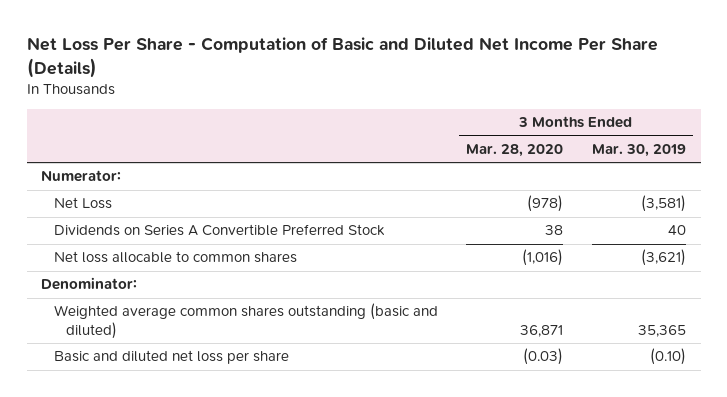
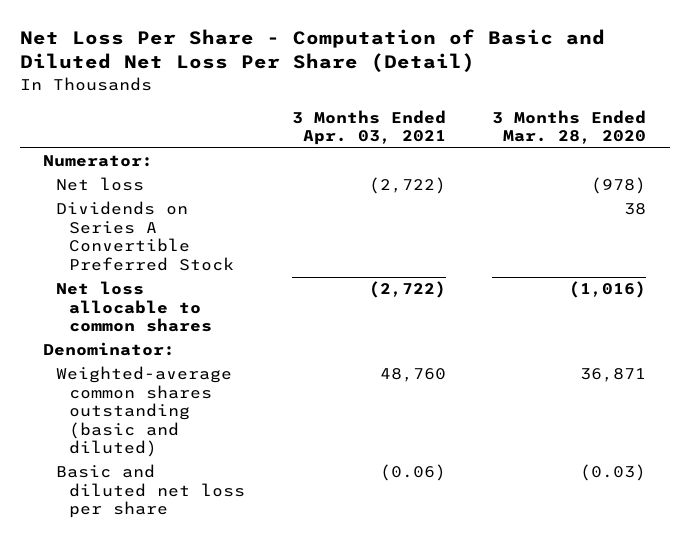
[26,37,658,78] Net Loss Per Share - Computation of Basic and Diluted Net Income Per Share (Details) -> [19,29,605,73] Net Loss Per Share - Computation of Basic and Diluted Net Loss Per Share (Detail)
[592,144,687,158] Mar. 30, 2019 -> none
none -> [291,109,446,146] 3 Months Ended Apr. 03, 2021
[53,197,112,210] Net Loss -> [56,177,145,192] Net loss
[53,303,438,339] Weighted average common shares outstanding (basic and diluted) -> [56,366,233,458] Weighted-average common shares outstanding (basic and diluted)

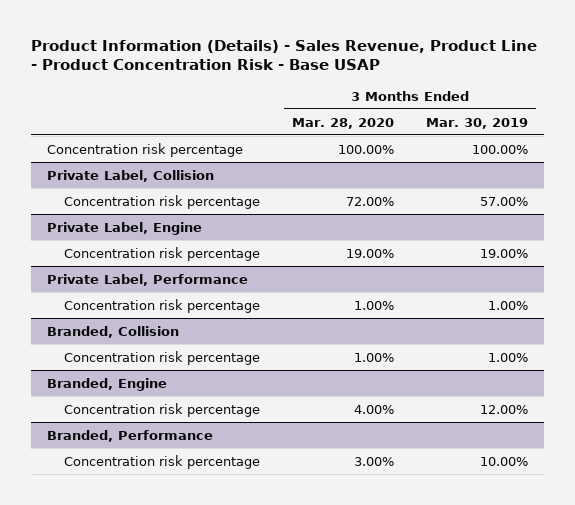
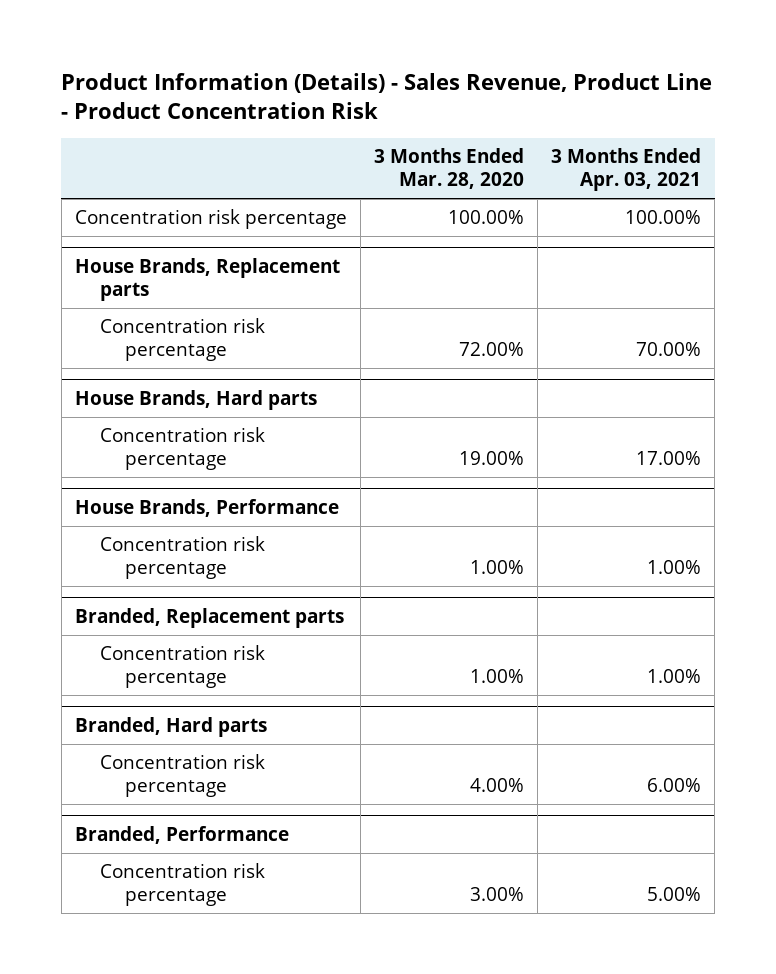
[30,39,537,71] Product Information (Details) - Sales Revenue, Product Line - Product Concentration Risk - Base USAP -> [61,73,713,120] Product Information (Details) - Sales Revenue, Product Line - Product Concentration Risk
[426,117,529,129] Mar. 30, 2019 -> none
none -> [551,148,702,191] 3 Months Ended Apr. 03, 2021
[46,169,214,182] Private Label, Collision -> [74,257,340,301] House Brands, Replacement parts
[46,221,202,235] Private Label, Engine -> [74,389,317,410] House Brands, Hard parts
[46,273,248,286] Private Label, Performance -> [74,498,339,517] House Brands, Performance
[46,325,179,338] Branded, Collision -> [74,607,344,628] Branded, Replacement parts
[46,377,167,391] Branded, Engine -> [74,716,267,737] Branded, Hard parts

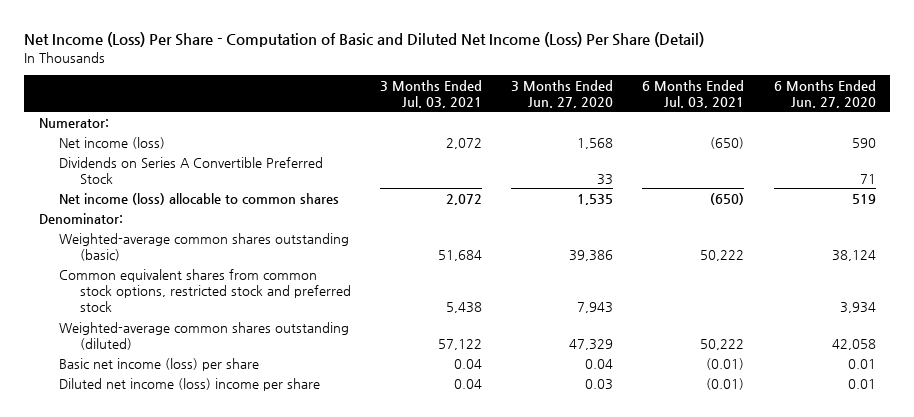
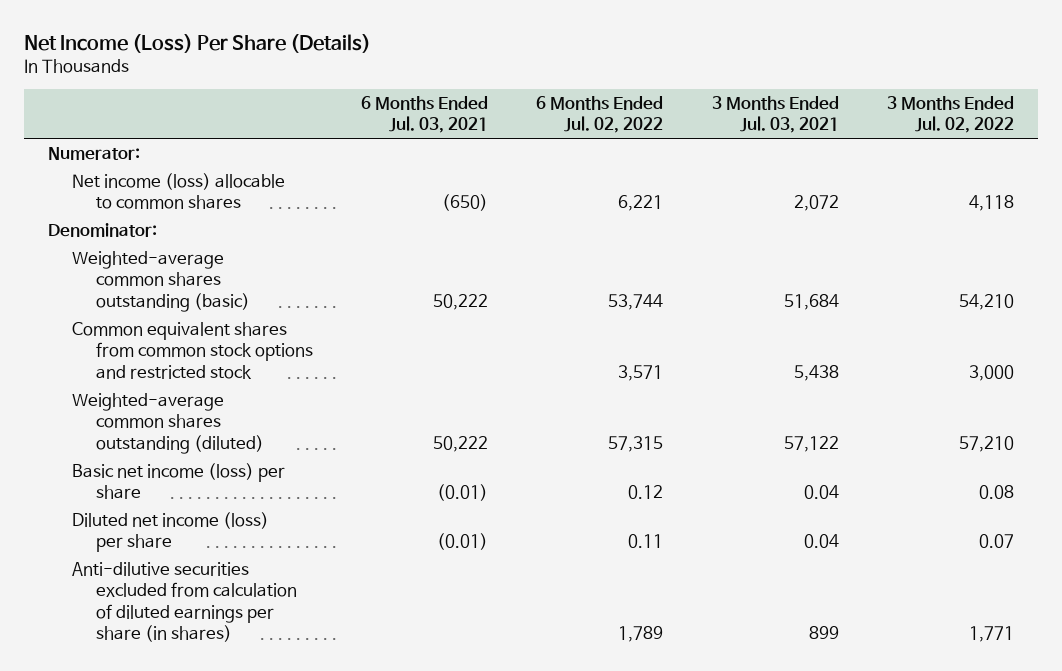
[24,32,705,48] Net Income (Loss) Per Share - Computation of Basic and Diluted Net Income (Loss) Per Share (Detail) -> [23,33,371,53] Net Income (Loss) Per Share (Details)
[511,79,614,108] 3 Months Ended Jun. 27, 2020 -> none
[773,79,876,108] 6 Months Ended Jun. 27, 2020 -> none
none -> [536,95,664,134] 6 Months Ended Jul. 02, 2022
none -> [887,95,1015,134] 3 Months Ended Jul. 02, 2022
[59,136,166,149] Net income (loss) -> none
[59,156,324,185] Dividends on Series A Convertible Preferred Stock -> none
[59,268,351,313] Common equivalent shares from common stock options, restricted stock and preferred stock -> [71,321,313,379] Common equivalent shares from common stock options and restricted stock
[59,377,321,391] Diluted net income (loss) income per share -> [71,511,269,553] Diluted net income (loss) per share
none -> [71,561,297,643] Anti-dilutive securities excluded from calculation of diluted earnings per share (in shares)

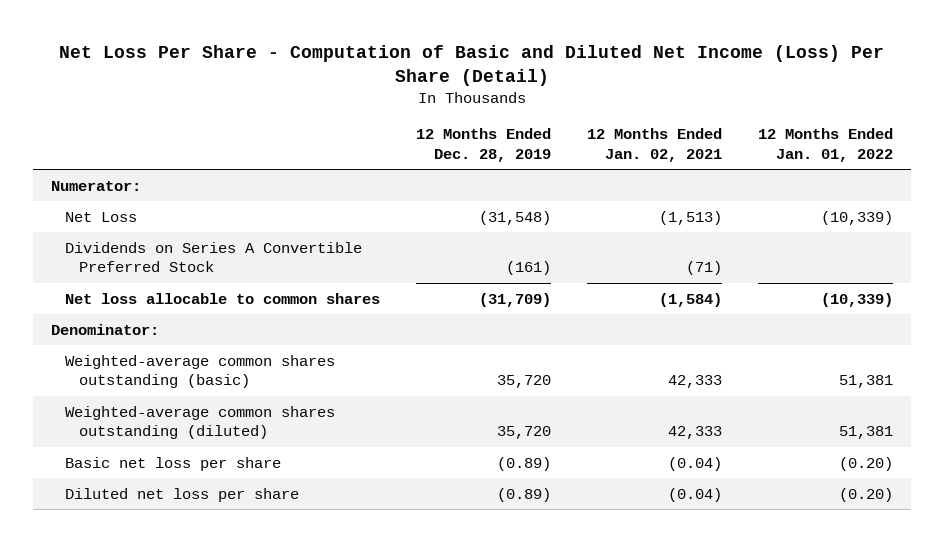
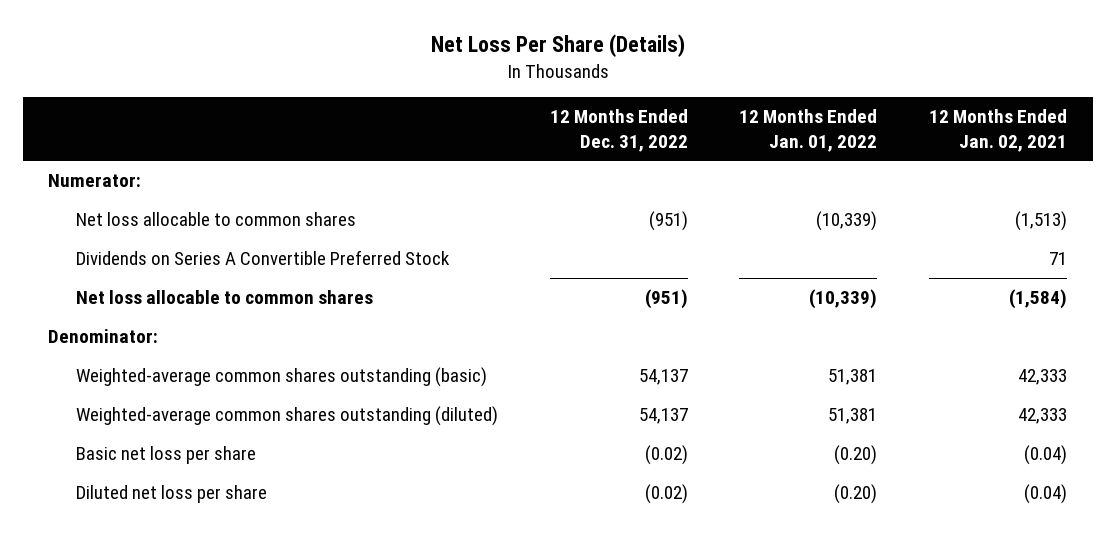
[59,44,885,86] Net Loss Per Share - Computation of Basic and Diluted Net Income (Loss) Per Share (Detail) -> [430,34,685,58] Net Loss Per Share (Details)
[416,127,552,162] 12 Months Ended Dec. 28, 2019 -> none
none -> [549,109,688,152] 12 Months Ended Dec. 31, 2022
[65,211,138,222] Net Loss -> [76,212,357,227] Net loss allocable to common shares
[686,261,723,276] (71) -> [1049,252,1068,266] 71

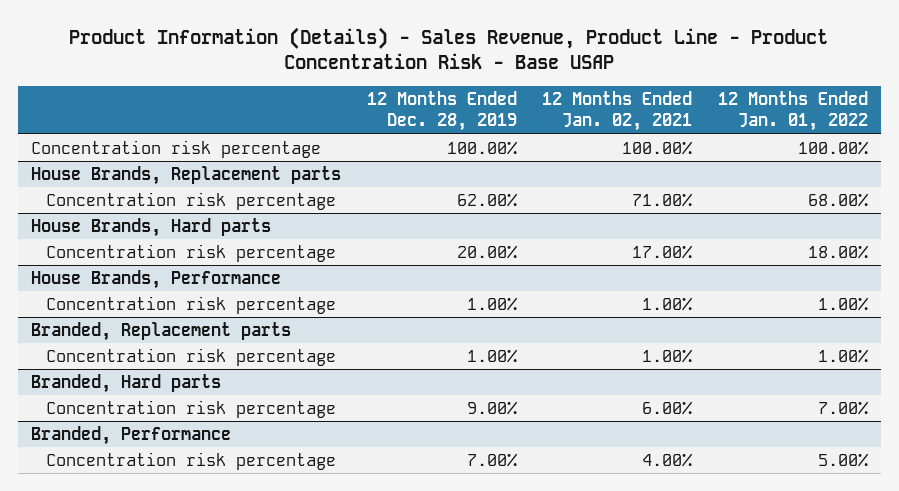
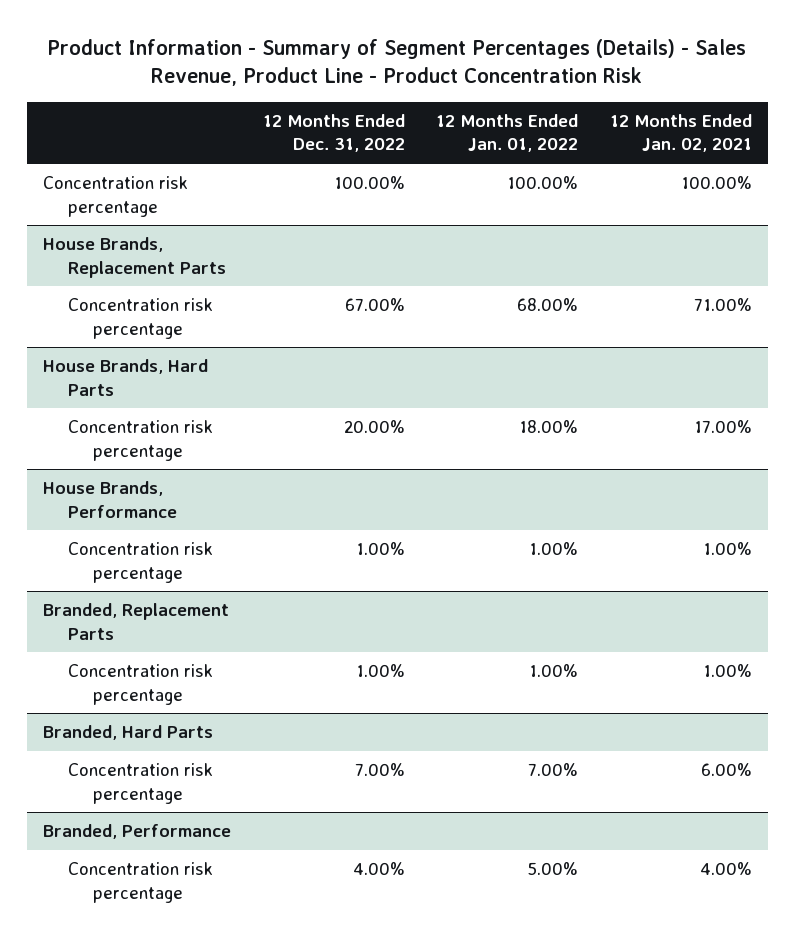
[69,26,829,70] Product Information (Details) - Sales Revenue, Product Line - Product Concentration Risk - Base USAP -> [47,39,747,87] Product Information - Summary of Segment Percentages (Details) - Sales Revenue, Product Line - Product Concentration Risk
[366,90,517,132] 12 Months Ended Dec. 28, 2019 -> none
none -> [262,113,405,153] 12 Months Ended Dec. 31, 2022
[30,165,341,185] House Brands, Replacement parts -> [42,237,227,278] House Brands, Replacement Parts
[30,217,271,237] House Brands, Hard parts -> [42,359,208,396] House Brands, Hard Parts
[30,321,291,341] Branded, Replacement parts -> [42,603,229,640] Branded, Replacement Parts
[30,373,221,393] Branded, Hard parts -> [42,725,213,741] Branded, Hard Parts

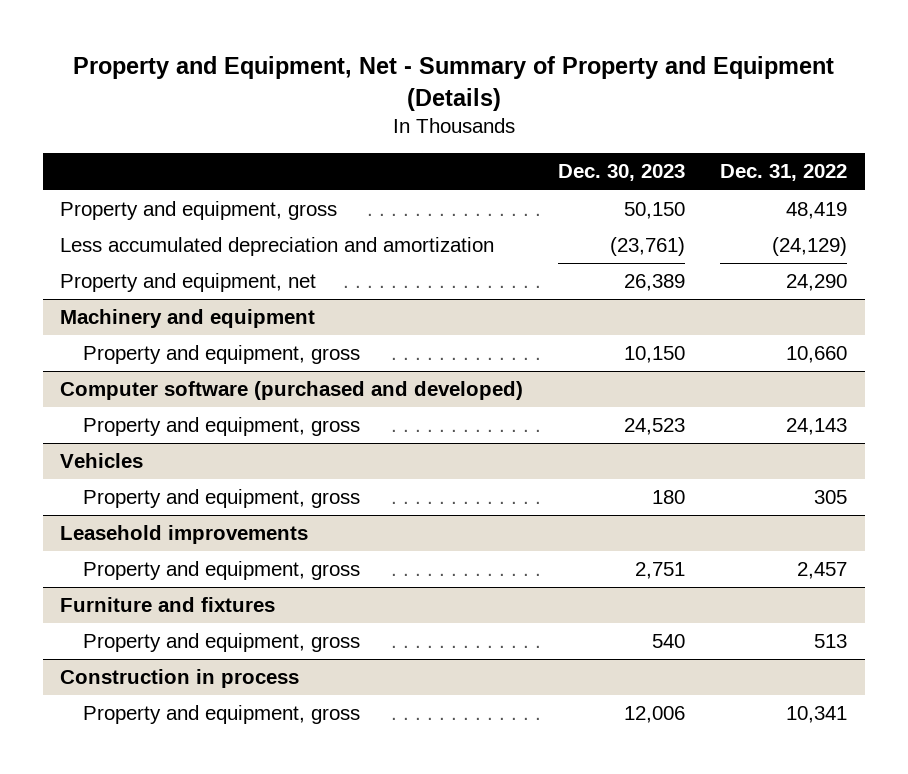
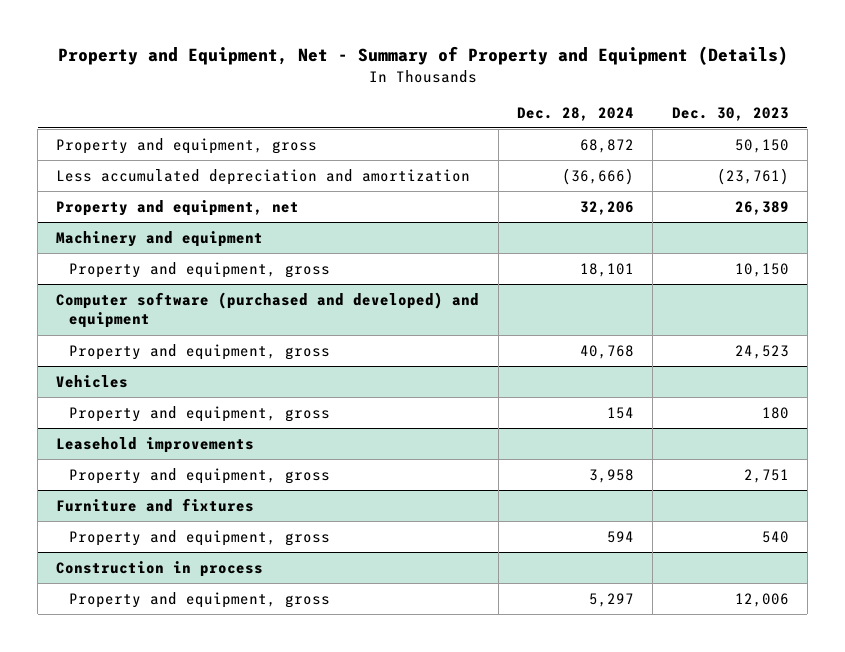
[720,164,848,182] Dec. 31, 2022 -> none
none -> [517,106,635,121] Dec. 28, 2024
[60,381,524,401] Computer software (purchased and developed) -> [56,291,480,329] Computer software (purchased and developed) and equipment

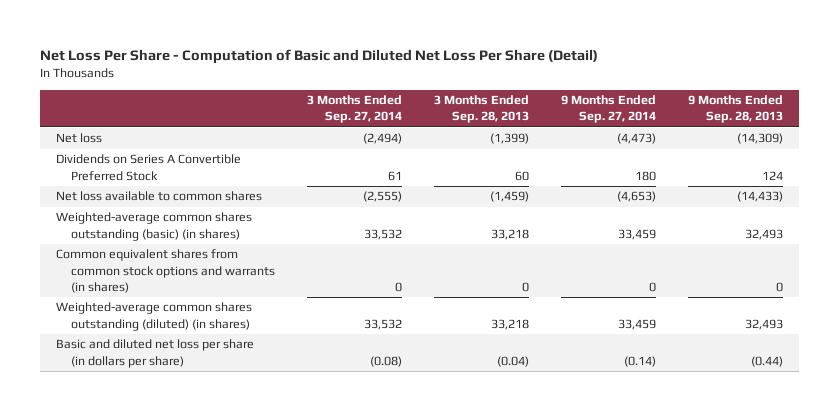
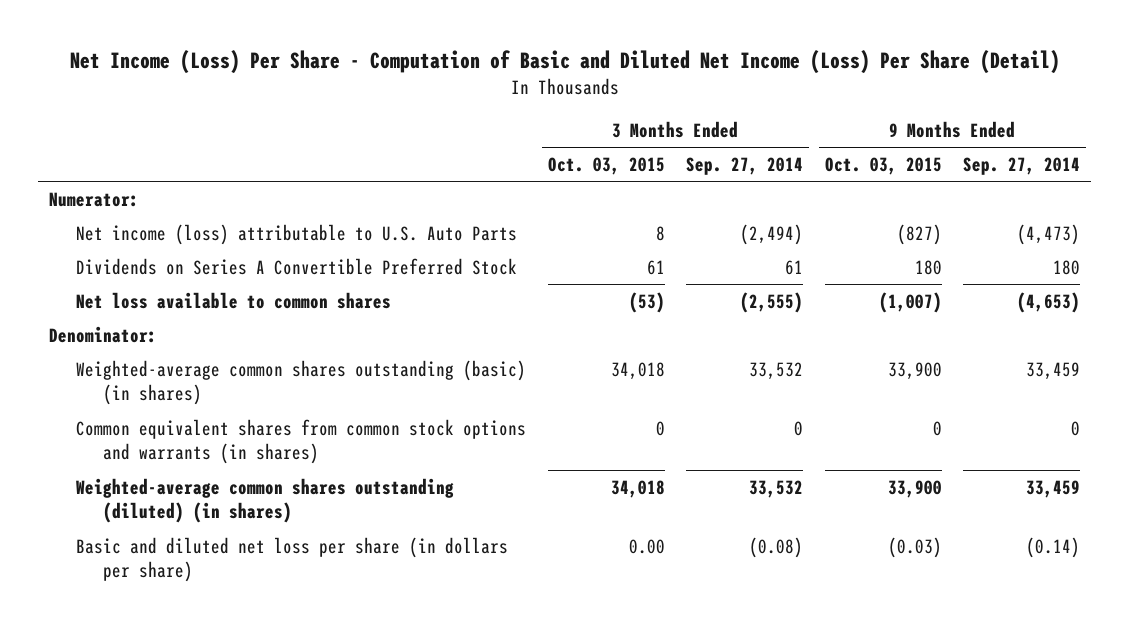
[40,49,599,65] Net Loss Per Share - Computation of Basic and Diluted Net Loss Per Share (Detail) -> [69,49,1060,74] Net Income (Loss) Per Share - Computation of Basic and Diluted Net Income (Loss) Per Share (Detail)
[434,95,530,124] 3 Months Ended Sep. 28, 2013 -> none
[687,95,783,124] 9 Months Ended Sep. 28, 2013 -> none
none -> [547,156,665,175] Oct. 03, 2015
none -> [824,156,942,175] Oct. 03, 2015
none -> [49,191,140,207] Numerator:
[56,133,103,144] Net loss -> [76,223,518,245] Net income (loss) attributable to U.S. Auto Parts
none -> [49,325,158,343] Denominator:

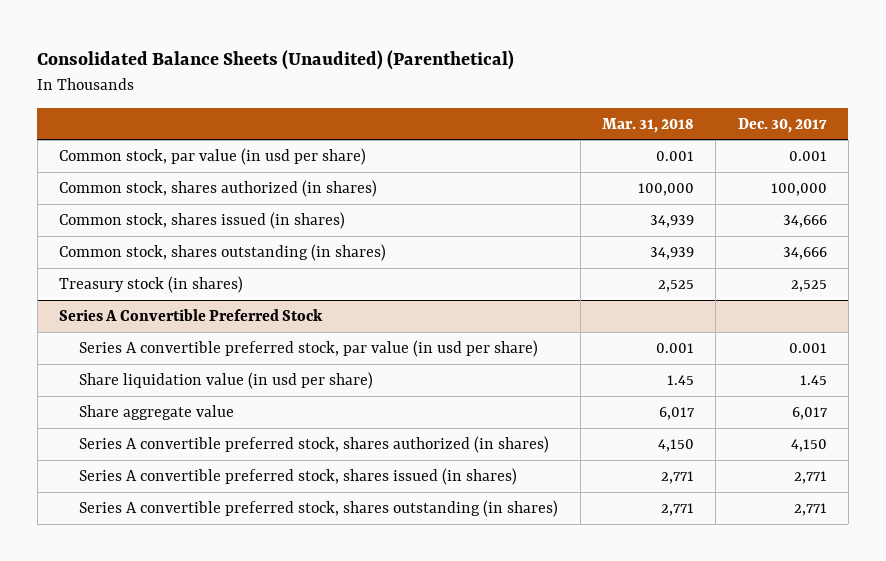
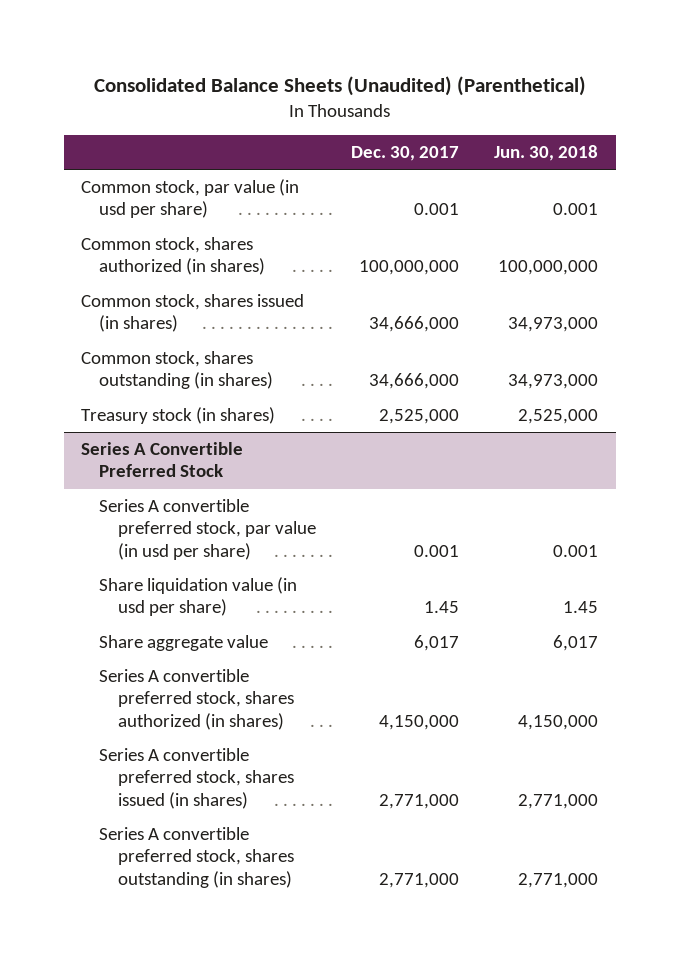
[601,117,694,133] Mar. 31, 2018 -> none
none -> [494,145,599,162] Jun. 30, 2018
[770,183,827,197] 100,000 -> [359,260,460,276] 100,000,000
[782,215,827,229] 34,666 -> [369,316,460,333] 34,666,000
[782,247,827,261] 34,666 -> [369,373,460,390] 34,666,000
[790,280,827,293] 2,525 -> [379,409,460,425] 2,525,000
[790,439,827,453] 4,150 -> [379,714,460,730] 4,150,000
[793,471,827,485] 2,771 -> [379,793,460,809] 2,771,000
[793,503,827,517] 2,771 -> [379,872,460,888] 2,771,000

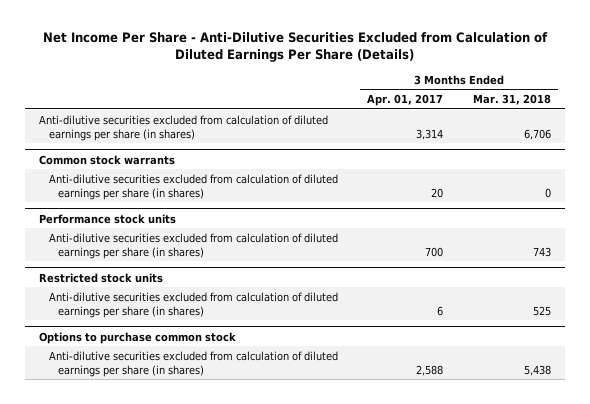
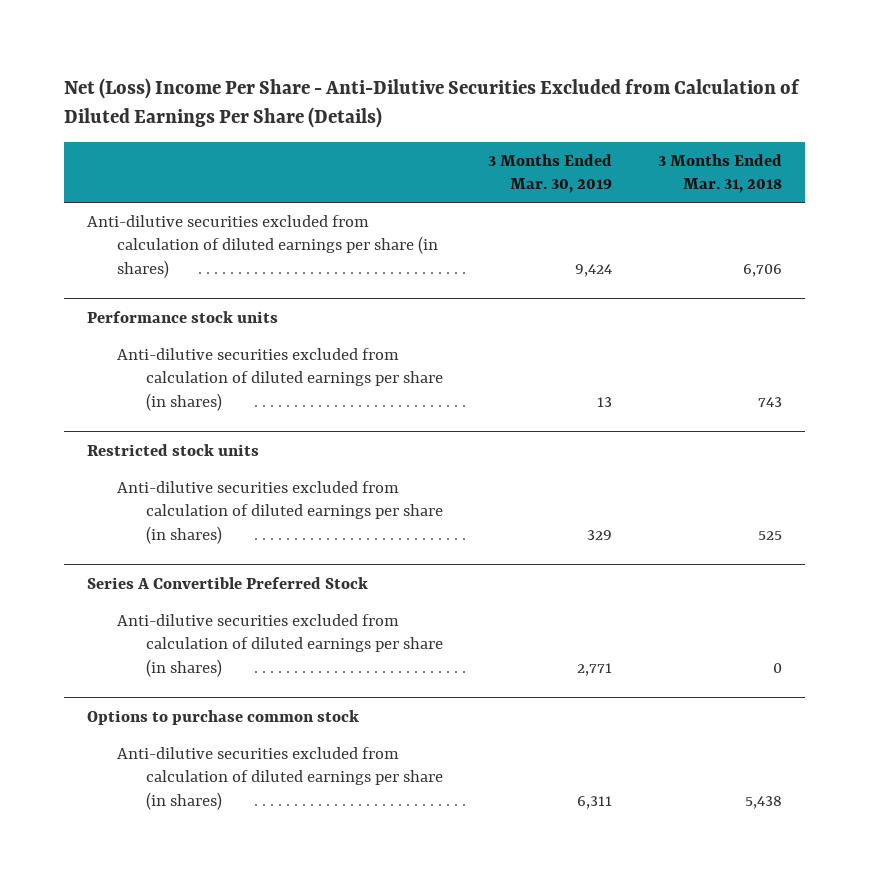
[42,31,548,62] Net Income Per Share - Anti-Dilutive Securities Excluded from Calculation of Diluted Earnings Per Share (Details) -> [64,77,801,129] Net (Loss) Income Per Share - Anti-Dilutive Securities Excluded from Calculation of Diluted Earnings Per Share (Details)
[367,94,444,107] Apr. 01, 2017 -> none
none -> [488,153,613,194] 3 Months Ended Mar. 30, 2019
[39,154,176,165] Common stock warrants -> none
[48,173,338,200] Anti-dilutive securities excluded from calculation of diluted earnings per share (in shares) -> none
none -> [87,576,369,589] Series A Convertible Preferred Stock
none -> [116,613,443,677] Anti-dilutive securities excluded from calculation of diluted earnings per share (in shares)

